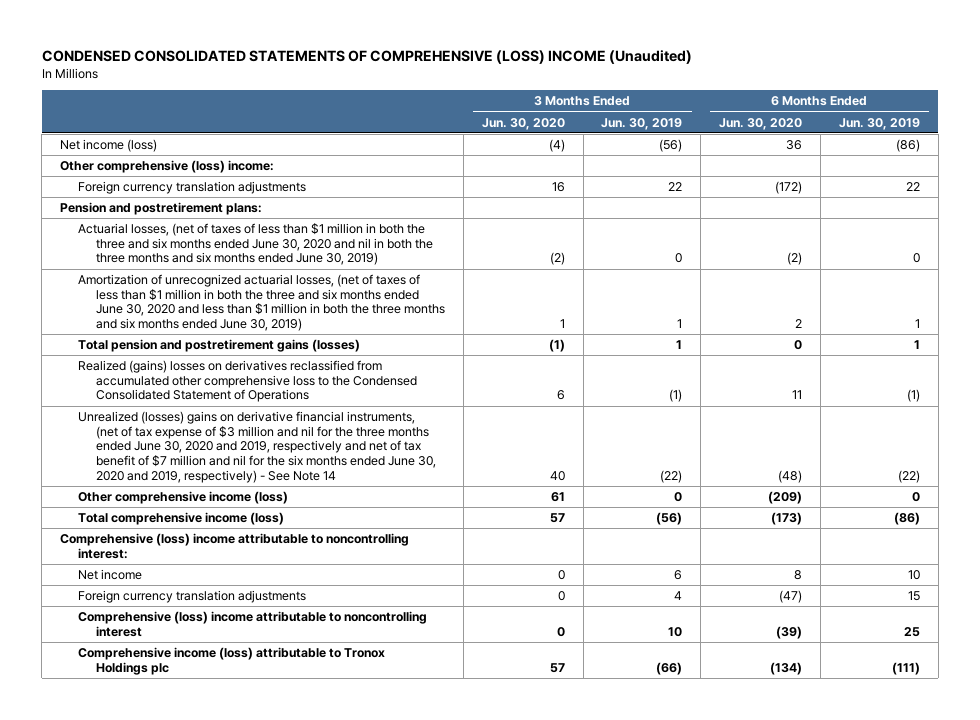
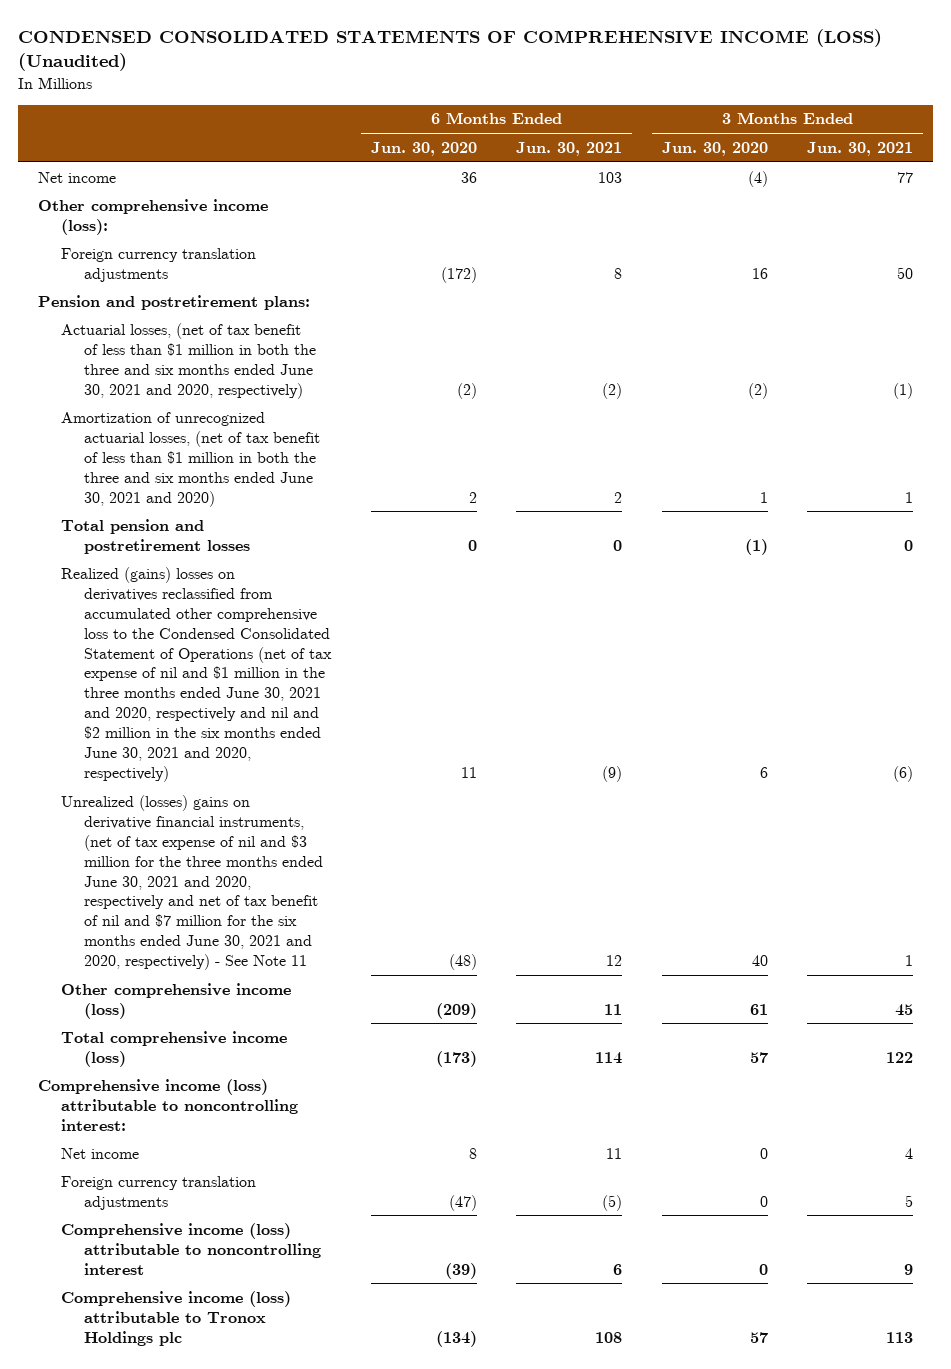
[41,50,692,65] CONDENSED CONSOLIDATED STATEMENTS OF COMPREHENSIVE (LOSS) INCOME (Unaudited) -> [18,28,883,72] CONDENSED CONSOLIDATED STATEMENTS OF COMPREHENSIVE INCOME (LOSS) (Unaudited)
[601,117,683,130] Jun. 30, 2019 -> none
[838,117,920,130] Jun. 30, 2019 -> none
none -> [516,141,623,156] Jun. 30, 2021
none -> [807,141,914,156] Jun. 30, 2021
[59,139,157,153] Net income (loss) -> [37,171,116,183] Net income
[59,160,274,174] Other comprehensive (loss) income: -> [37,198,268,235] Other comprehensive income (loss):
[77,223,433,266] Actuarial losses, (net of taxes of less than $1 million in both the three and six months ended June 30, 2020 and nil in both the three months and six months ended June 30, 2019) -> [61,322,317,399] Actuarial losses, (net of tax benefit of less than $1 million in both the three and six months ended June 30, 2021 and 2020, respectively)
[77,274,445,332] Amortization of unrecognized actuarial losses, (net of taxes of less than $1 million in both the three and six months ended June 30, 2020 and less than $1 million in both the three months and six months ended June 30, 2019) -> [61,411,321,507] Amortization of unrecognized actuarial losses, (net of tax benefit of less than $1 million in both the three and six months ended June 30, 2021 and 2020)
[77,339,360,353] Total pension and postretirement gains (losses) -> [61,518,251,554] Total pension and postretirement losses
[77,360,417,403] Realized (gains) losses on derivatives reclassified from accumulated other comprehensive loss to the Condensed Consolidated Statement of Operations -> [61,566,333,783] Realized (gains) losses on derivatives reclassified from accumulated other comprehensive loss to the Condensed Consolidated Statement of Operations (net of tax expense of nil and $1 million in the three months ended June 30, 2021 and 2020, respectively and nil and $2 million in the six months ended June 30, 2021 and 2020, respectively)
[77,411,436,483] Unrealized (losses) gains on derivative financial instruments, (net of tax expense of $3 million and nil for the three months ended June 30, 2020 and 2019, respectively and net of tax benefit of $7 million and nil for the six months ended June 30, 2020 and 2019, respectively) - See Note 14 -> [61,794,324,971] Unrealized (losses) gains on derivative financial instruments, (net of tax expense of nil and $3 million for the three months ended June 30, 2021 and 2020, respectively and net of tax benefit of nil and $7 million for the six months ended June 30, 2021 and 2020, respectively) - See Note 11
[59,533,409,559] Comprehensive (loss) income attributable to noncontrolling interest: -> [37,1078,299,1131] Comprehensive income (loss) attributable to noncontrolling interest:
[77,611,427,637] Comprehensive (loss) income attributable to noncontrolling interest -> [61,1222,322,1275] Comprehensive income (loss) attributable to noncontrolling interest

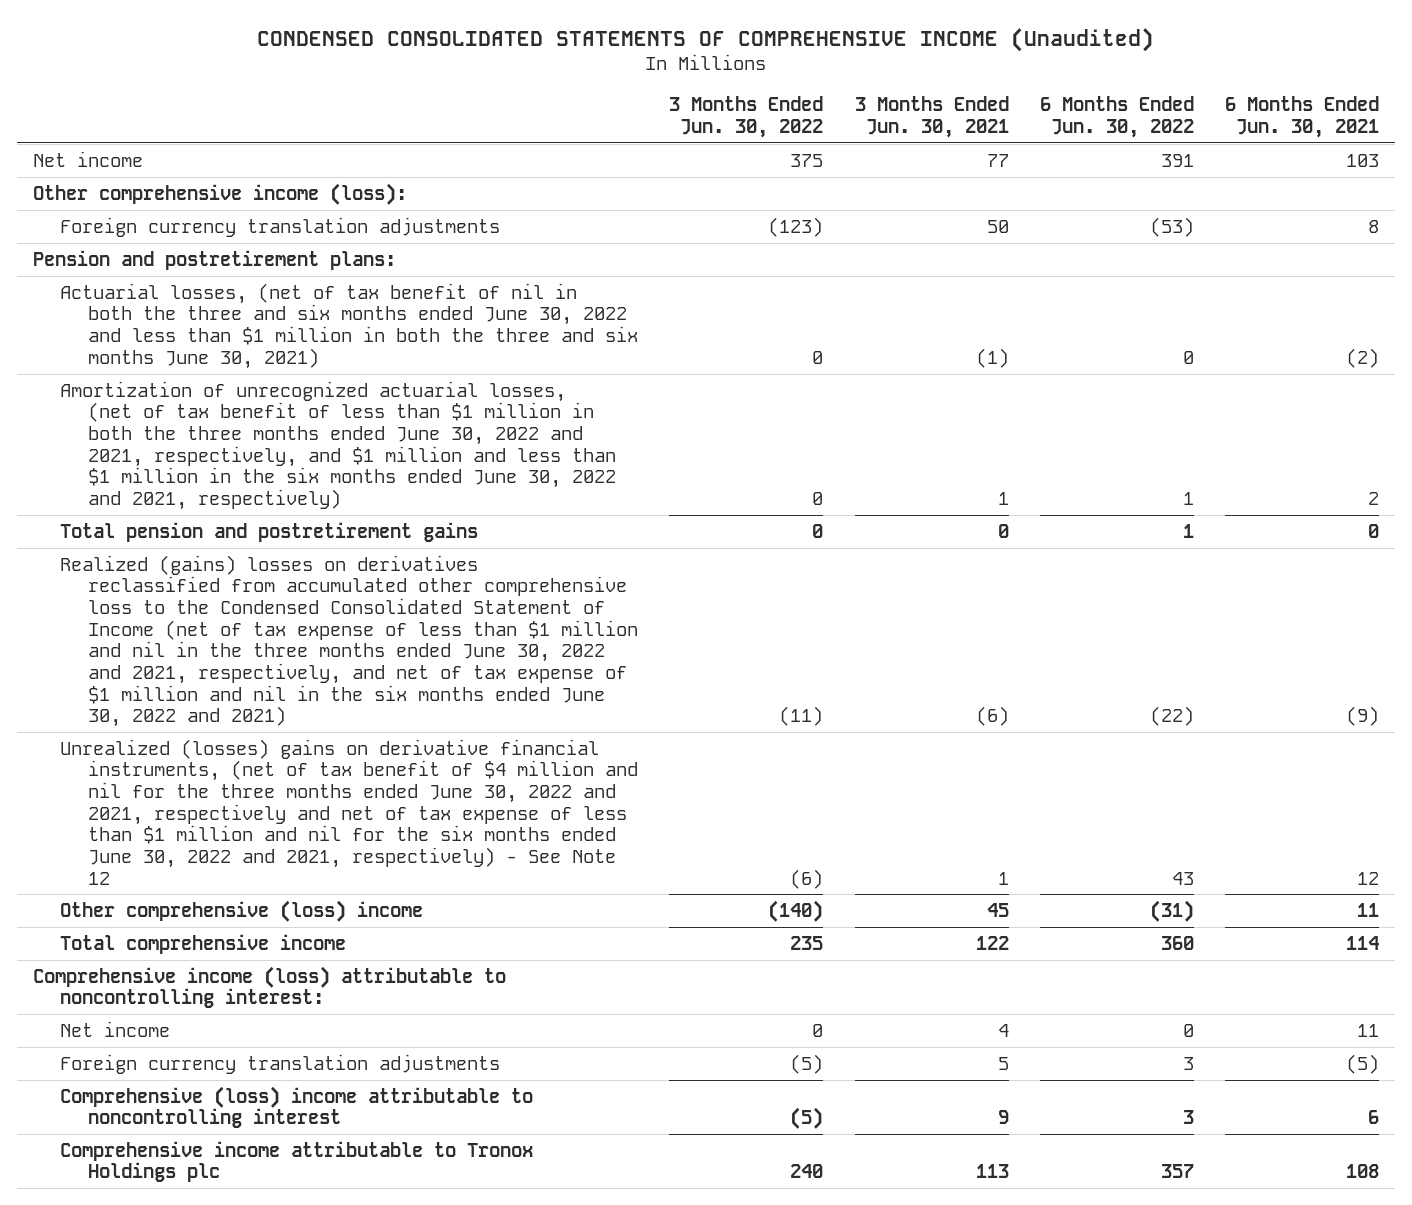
[18,28,883,72] CONDENSED CONSOLIDATED STATEMENTS OF COMPREHENSIVE INCOME (LOSS) (Unaudited) -> [257,27,1155,52] CONDENSED CONSOLIDATED STATEMENTS OF COMPREHENSIVE INCOME (Unaudited)
[370,141,477,156] Jun. 30, 2020 -> none
[661,141,768,156] Jun. 30, 2020 -> none
none -> [669,96,824,139] 3 Months Ended Jun. 30, 2022
none -> [1039,96,1194,139] 6 Months Ended Jun. 30, 2022
[61,322,317,399] Actuarial losses, (net of tax benefit of less than $1 million in both the three and six months ended June 30, 2021 and 2020, respectively) -> [60,282,638,369] Actuarial losses, (net of tax benefit of nil in both the three and six months ended June 30, 2022 and less than $1 million in both the three and six months June 30, 2021)
[61,411,321,507] Amortization of unrecognized actuarial losses, (net of tax benefit of less than $1 million in both the three and six months ended June 30, 2021 and 2020) -> [60,380,616,510] Amortization of unrecognized actuarial losses, (net of tax benefit of less than $1 million in both the three months ended June 30, 2022 and 2021, respectively, and $1 million and less than $1 million in the six months ended June 30, 2022 and 2021, respectively)
[61,518,251,554] Total pension and postretirement losses -> [60,521,479,542] Total pension and postretirement gains
[61,566,333,783] Realized (gains) losses on derivatives reclassified from accumulated other comprehensive loss to the Condensed Consolidated Statement of Operations (net of tax expense of nil and $1 million in the three months ended June 30, 2021 and 2020, respectively and nil and $2 million in the six months ended June 30, 2021 and 2020, respectively) -> [60,554,638,728] Realized (gains) losses on derivatives reclassified from accumulated other comprehensive loss to the Condensed Consolidated Statement of Income (net of tax expense of less than $1 million and nil in the three months ended June 30, 2022 and 2021, respectively, and net of tax expense of $1 million and nil in the six months ended June 30, 2022 and 2021)
[61,794,324,971] Unrealized (losses) gains on derivative financial instruments, (net of tax expense of nil and $3 million for the three months ended June 30, 2021 and 2020, respectively and net of tax benefit of nil and $7 million for the six months ended June 30, 2021 and 2020, respectively) - See Note 11 -> [60,738,638,885] Unrealized (losses) gains on derivative financial instruments, (net of tax benefit of $4 million and nil for the three months ended June 30, 2022 and 2021, respectively and net of tax expense of less than $1 million and nil for the six months ended June 30, 2022 and 2021, respectively) - See Note 12
[61,982,292,1019] Other comprehensive income (loss) -> [60,899,424,922] Other comprehensive (loss) income
[61,1030,288,1067] Total comprehensive income (loss) -> [60,933,347,954] Total comprehensive income
[61,1222,322,1275] Comprehensive income (loss) attributable to noncontrolling interest -> [60,1085,534,1129] Comprehensive (loss) income attributable to noncontrolling interest
[61,1290,292,1346] Comprehensive income (loss) attributable to Tronox Holdings plc -> [60,1140,534,1183] Comprehensive income attributable to Tronox Holdings plc

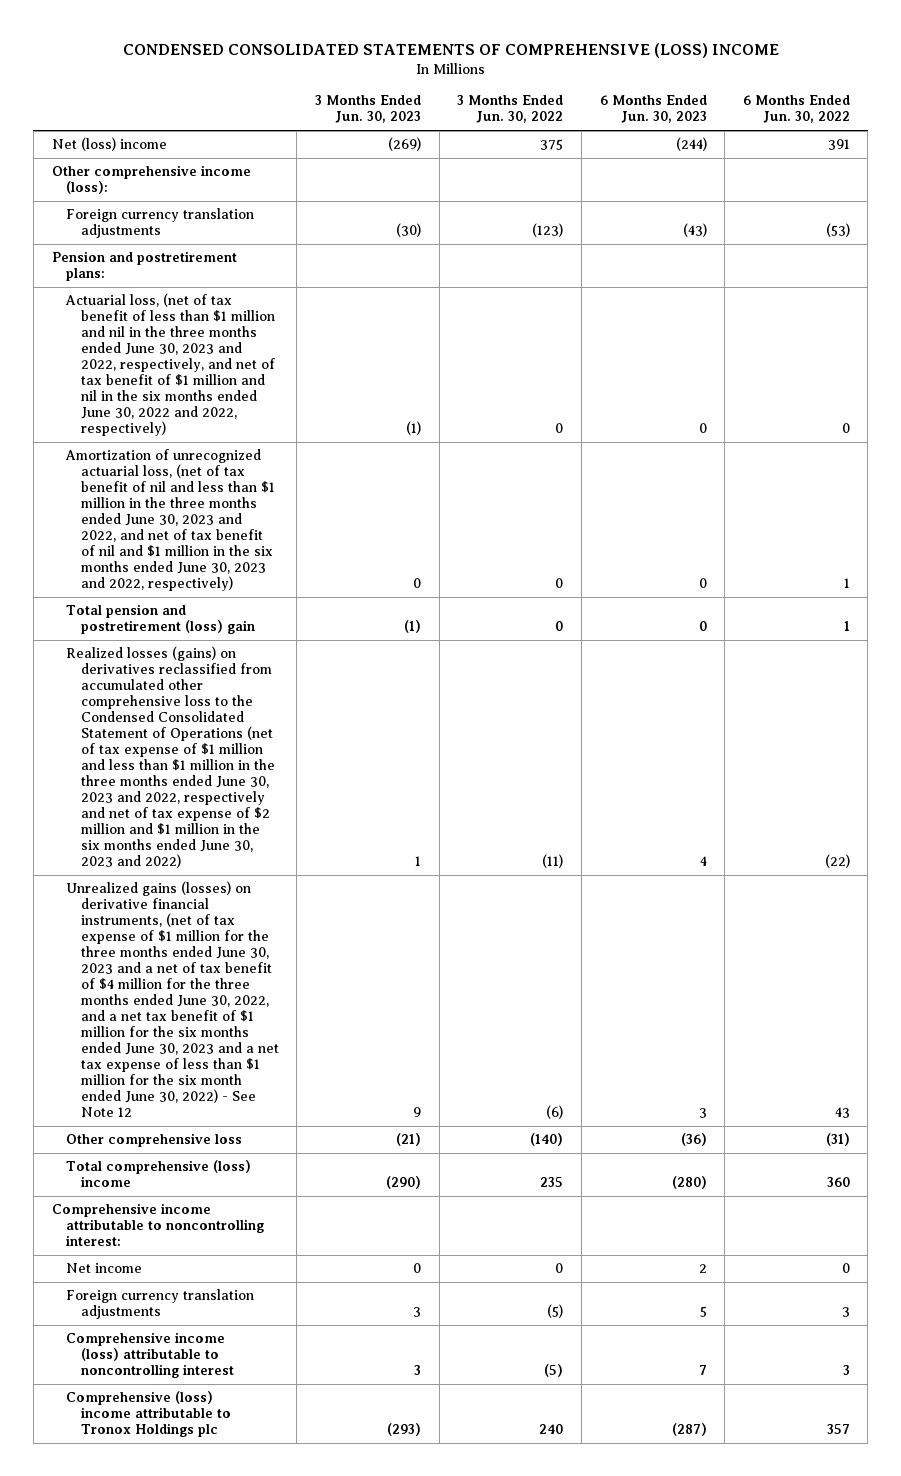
[257,27,1155,52] CONDENSED CONSOLIDATED STATEMENTS OF COMPREHENSIVE INCOME (Unaudited) -> [122,42,779,58] CONDENSED CONSOLIDATED STATEMENTS OF COMPREHENSIVE (LOSS) INCOME
[854,96,1009,139] 3 Months Ended Jun. 30, 2021 -> none
[1225,96,1380,139] 6 Months Ended Jun. 30, 2021 -> none
none -> [315,95,422,124] 3 Months Ended Jun. 30, 2023
none -> [599,95,707,124] 6 Months Ended Jun. 30, 2023
[32,150,143,167] Net income -> [51,137,167,152] Net (loss) income
[60,282,638,369] Actuarial losses, (net of tax benefit of nil in both the three and six months ended June 30, 2022 and less than $1 million in both the three and six months June 30, 2021) -> [65,293,275,437] Actuarial loss, (net of tax benefit of less than $1 million and nil in the three months ended June 30, 2023 and 2022, respectively, and net of tax benefit of $1 million and nil in the six months ended June 30, 2022 and 2022, respectively)
[60,380,616,510] Amortization of unrecognized actuarial losses, (net of tax benefit of less than $1 million in both the three months ended June 30, 2022 and 2021, respectively, and $1 million and less than $1 million in the six months ended June 30, 2022 and 2021, respectively) -> [65,449,275,592] Amortization of unrecognized actuarial loss, (net of tax benefit of nil and less than $1 million in the three months ended June 30, 2023 and 2022, and net of tax benefit of nil and $1 million in the six months ended June 30, 2023 and 2022, respectively)
[60,521,479,542] Total pension and postretirement gains -> [66,604,255,635] Total pension and postretirement (loss) gain
[60,554,638,728] Realized (gains) losses on derivatives reclassified from accumulated other comprehensive loss to the Condensed Consolidated Statement of Income (net of tax expense of less than $1 million and nil in the three months ended June 30, 2022 and 2021, respectively, and net of tax expense of $1 million and nil in the six months ended June 30, 2022 and 2021) -> [66,646,275,868] Realized losses (gains) on derivatives reclassified from accumulated other comprehensive loss to the Condensed Consolidated Statement of Operations (net of tax expense of $1 million and less than $1 million in the three months ended June 30, 2023 and 2022, respectively and net of tax expense of $2 million and $1 million in the six months ended June 30, 2023 and 2022)
[60,738,638,885] Unrealized (losses) gains on derivative financial instruments, (net of tax benefit of $4 million and nil for the three months ended June 30, 2022 and 2021, respectively and net of tax expense of less than $1 million and nil for the six months ended June 30, 2022 and 2021, respectively) - See Note 12 -> [66,881,279,1117] Unrealized gains (losses) on derivative financial instruments, (net of tax expense of $1 million for the three months ended June 30, 2023 and a net of tax benefit of $4 million for the three months ended June 30, 2022, and a net tax benefit of $1 million for the six months ended June 30, 2023 and a net tax expense of less than $1 million for the six month ended June 30, 2022) - See Note 12
[60,899,424,922] Other comprehensive (loss) income -> [66,1133,243,1148] Other comprehensive loss
[60,933,347,954] Total comprehensive income -> [66,1160,252,1188] Total comprehensive (loss) income
[32,965,506,1009] Comprehensive income (loss) attributable to noncontrolling interest: -> [51,1203,265,1247] Comprehensive income attributable to noncontrolling interest:
[60,1085,534,1129] Comprehensive (loss) income attributable to noncontrolling interest -> [66,1332,234,1379] Comprehensive income (loss) attributable to noncontrolling interest
[60,1140,534,1183] Comprehensive income attributable to Tronox Holdings plc -> [66,1391,231,1438] Comprehensive (loss) income attributable to Tronox Holdings plc

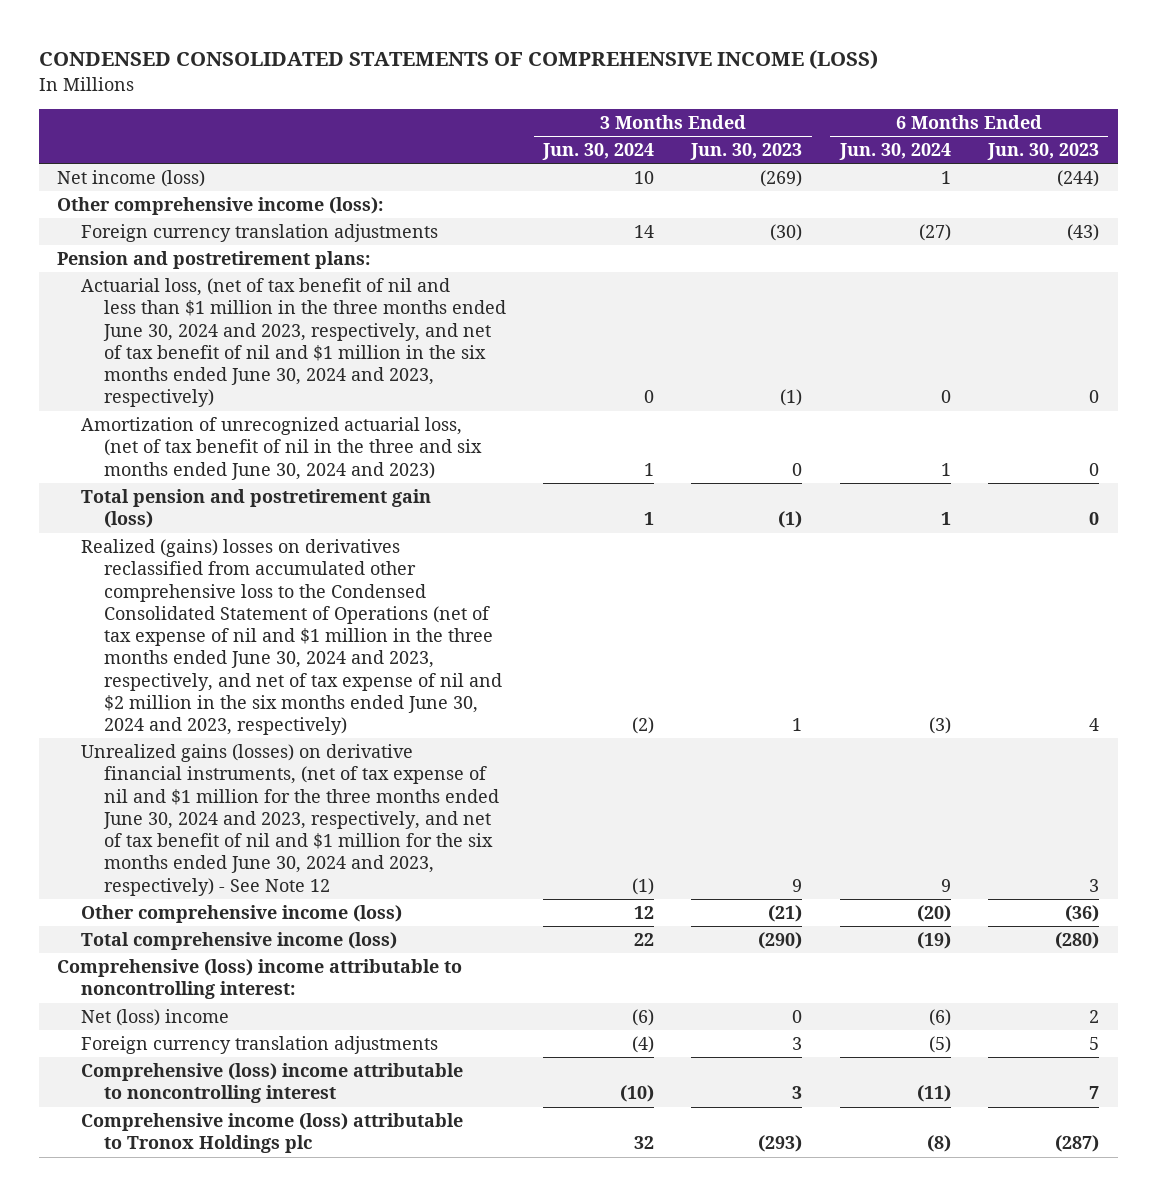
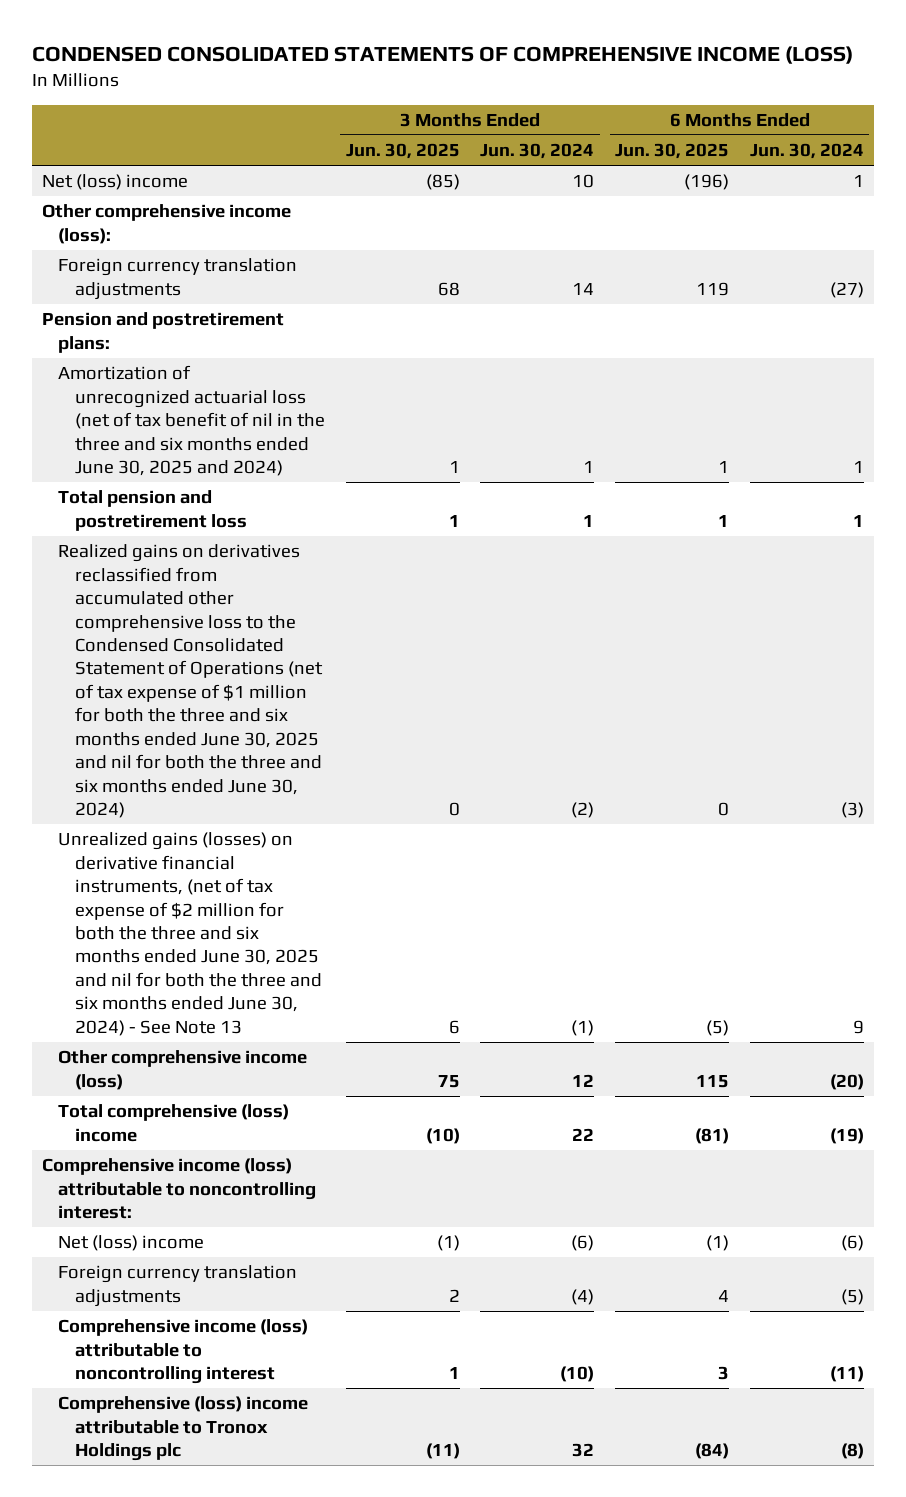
[690,143,803,161] Jun. 30, 2023 -> none
[986,143,1099,161] Jun. 30, 2023 -> none
none -> [345,143,460,160] Jun. 30, 2025
none -> [615,143,730,160] Jun. 30, 2025
[57,170,206,188] Net income (loss) -> [41,174,188,191] Net (loss) income
[80,278,506,408] Actuarial loss, (net of tax benefit of nil and less than $1 million in the three months ended June 30, 2024 and 2023, respectively, and net of tax benefit of nil and $1 million in the six months ended June 30, 2024 and 2023, respectively) -> none
[80,417,482,480] Amortization of unrecognized actuarial loss, (net of tax benefit of nil in the three and six months ended June 30, 2024 and 2023) -> [58,365,325,476] Amortization of unrecognized actuarial loss (net of tax benefit of nil in the three and six months ended June 30, 2025 and 2024)
[80,489,431,529] Total pension and postretirement gain (loss) -> [58,490,247,531] Total pension and postretirement loss
[80,539,502,736] Realized (gains) losses on derivatives reclassified from accumulated other comprehensive loss to the Condensed Consolidated Statement of Operations (net of tax expense of nil and $1 million in the three months ended June 30, 2024 and 2023, respectively, and net of tax expense of nil and $2 million in the six months ended June 30, 2024 and 2023, respectively) -> [58,544,323,818] Realized gains on derivatives reclassified from accumulated other comprehensive loss to the Condensed Consolidated Statement of Operations (net of tax expense of $1 million for both the three and six months ended June 30, 2025 and nil for both the three and six months ended June 30, 2024)
[80,744,499,896] Unrealized gains (losses) on derivative financial instruments, (net of tax expense of nil and $1 million for the three months ended June 30, 2024 and 2023, respectively, and net of tax benefit of nil and $1 million for the six months ended June 30, 2024 and 2023, respectively) - See Note 12 -> [58,832,322,1036] Unrealized gains (losses) on derivative financial instruments, (net of tax expense of $2 million for both the three and six months ended June 30, 2025 and nil for both the three and six months ended June 30, 2024) - See Note 13
[80,932,397,951] Total comprehensive income (loss) -> [58,1104,290,1142] Total comprehensive (loss) income
[57,959,463,1000] Comprehensive (loss) income attributable to noncontrolling interest: -> [41,1158,317,1220] Comprehensive income (loss) attributable to noncontrolling interest:
[80,1063,463,1104] Comprehensive (loss) income attributable to noncontrolling interest -> [58,1319,309,1385] Comprehensive income (loss) attributable to noncontrolling interest
[80,1113,463,1154] Comprehensive income (loss) attributable to Tronox Holdings plc -> [58,1396,309,1462] Comprehensive (loss) income attributable to Tronox Holdings plc

